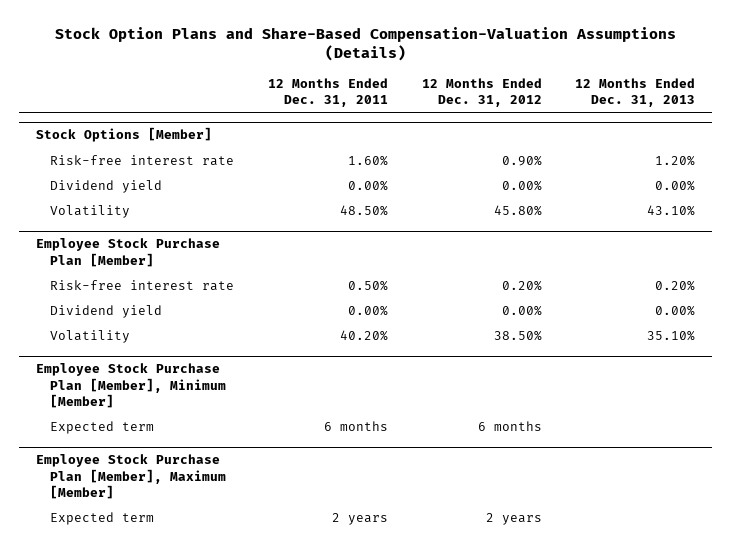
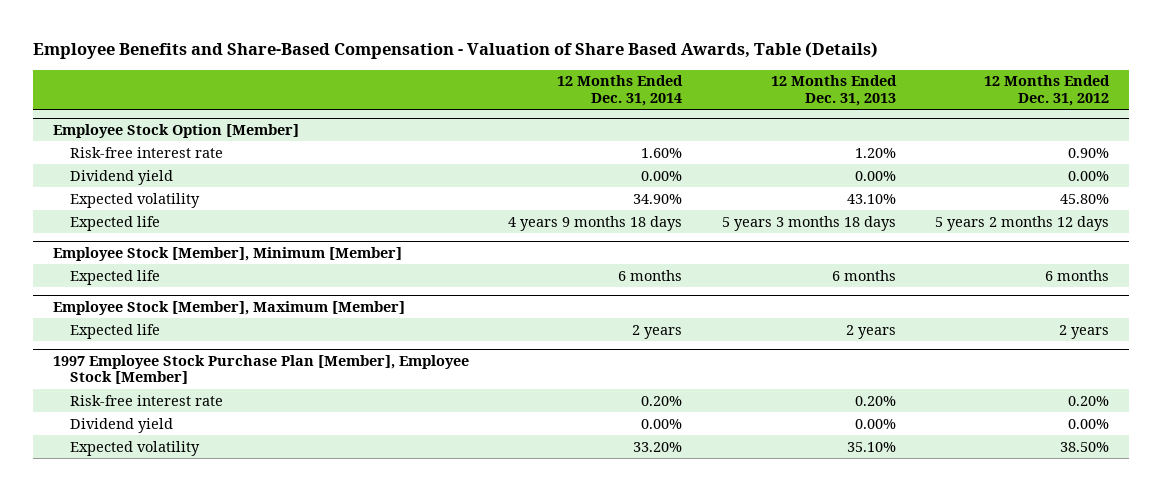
[54,26,676,62] Stock Option Plans and Share-Based Compensation-Valuation Assumptions (Details) -> [33,42,879,60] Employee Benefits and Share-Based Compensation - Valuation of Share Based Awards, Table (Details)
[267,78,388,108] 12 Months Ended Dec. 31, 2011 -> none
none -> [557,75,684,106] 12 Months Ended Dec. 31, 2014
[35,127,212,143] Stock Options [Member] -> [52,123,299,138] Employee Stock Option [Member]
[50,205,131,219] Volatility -> [69,192,200,208] Expected volatility
none -> [69,215,160,231] Expected life
none -> [52,246,402,261] Employee Stock [Member], Minimum [Member]
none -> [69,269,160,285] Expected life
none -> [52,300,405,315] Employee Stock [Member], Maximum [Member]
none -> [69,323,160,339] Expected life
[35,238,220,267] Employee Stock Purchase Plan [Member] -> [52,354,469,385] 1997 Employee Stock Purchase Plan [Member], Employee Stock [Member]
[35,363,227,409] Employee Stock Purchase Plan [Member], Minimum [Member] -> none
[50,421,155,435] Expected term -> none
[35,454,227,500] Employee Stock Purchase Plan [Member], Maximum [Member] -> none
[50,512,155,526] Expected term -> none
[50,330,131,344] Volatility -> [69,440,200,456] Expected volatility

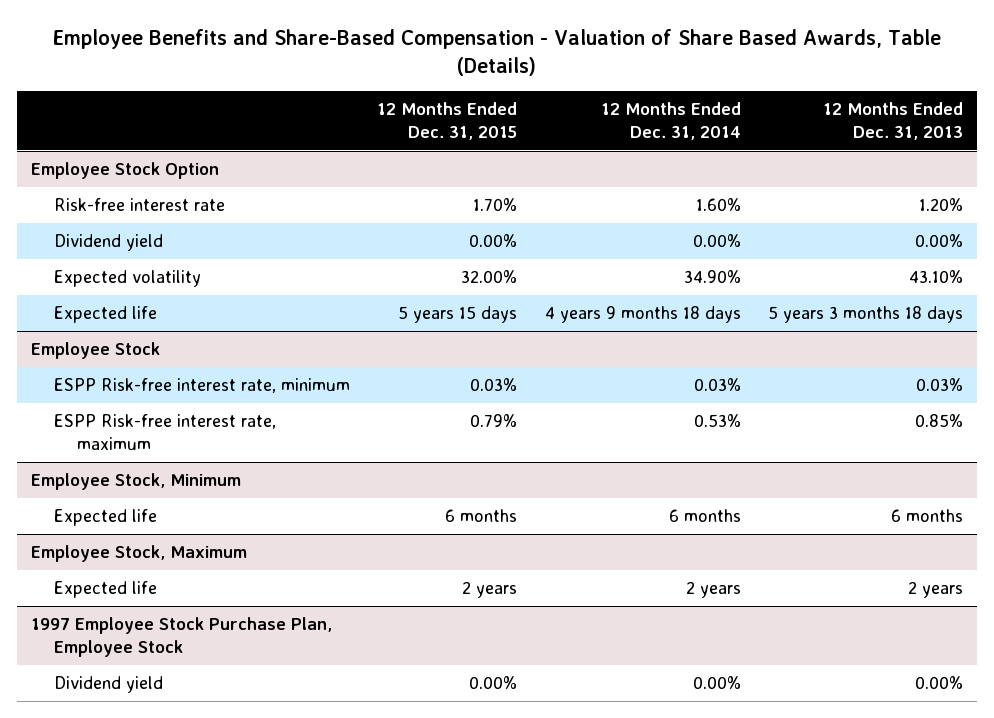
[984,75,1111,106] 12 Months Ended Dec. 31, 2012 -> none
none -> [377,102,518,141] 12 Months Ended Dec. 31, 2015
[52,123,299,138] Employee Stock Option [Member] -> [30,162,219,180] Employee Stock Option
none -> [30,342,160,360] Employee Stock
none -> [53,378,350,394] ESPP Risk-free interest rate, minimum
none -> [53,414,276,450] ESPP Risk-free interest rate, maximum
[52,246,402,261] Employee Stock [Member], Minimum [Member] -> [30,473,241,491] Employee Stock, Minimum
[52,300,405,315] Employee Stock [Member], Maximum [Member] -> [30,545,247,563] Employee Stock, Maximum
[69,394,223,406] Risk-free interest rate -> none
[52,354,469,385] 1997 Employee Stock Purchase Plan [Member], Employee Stock [Member] -> [30,617,332,657] 1997 Employee Stock Purchase Plan, Employee Stock
[69,440,200,456] Expected volatility -> none

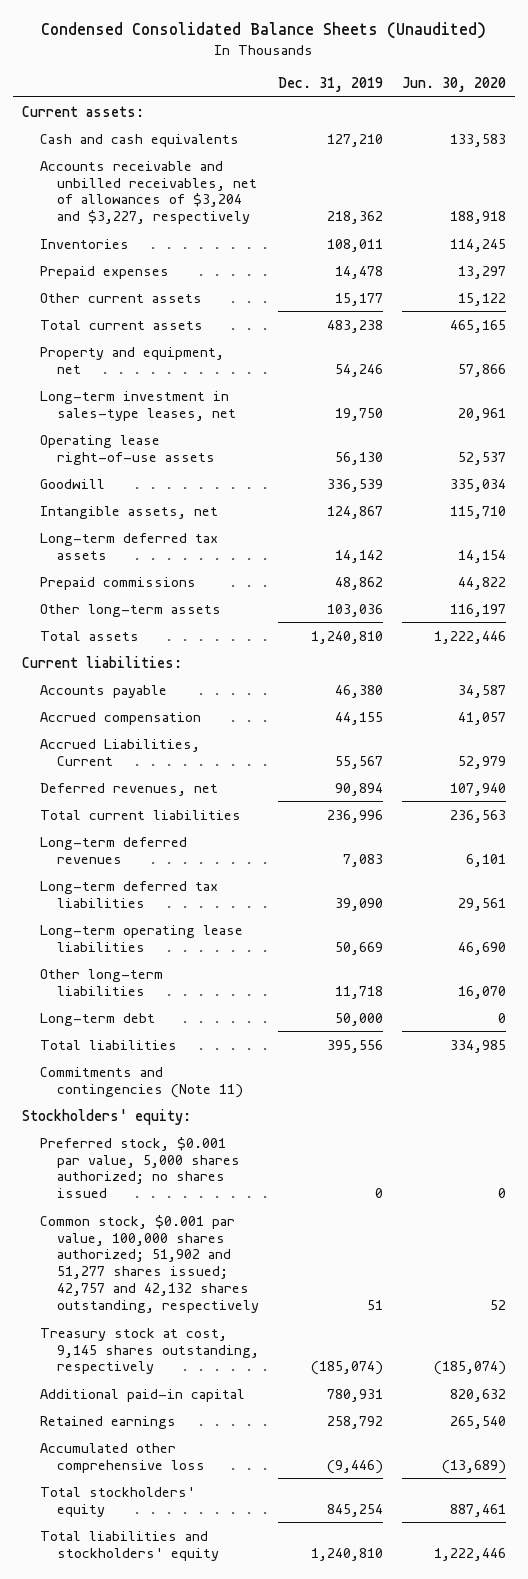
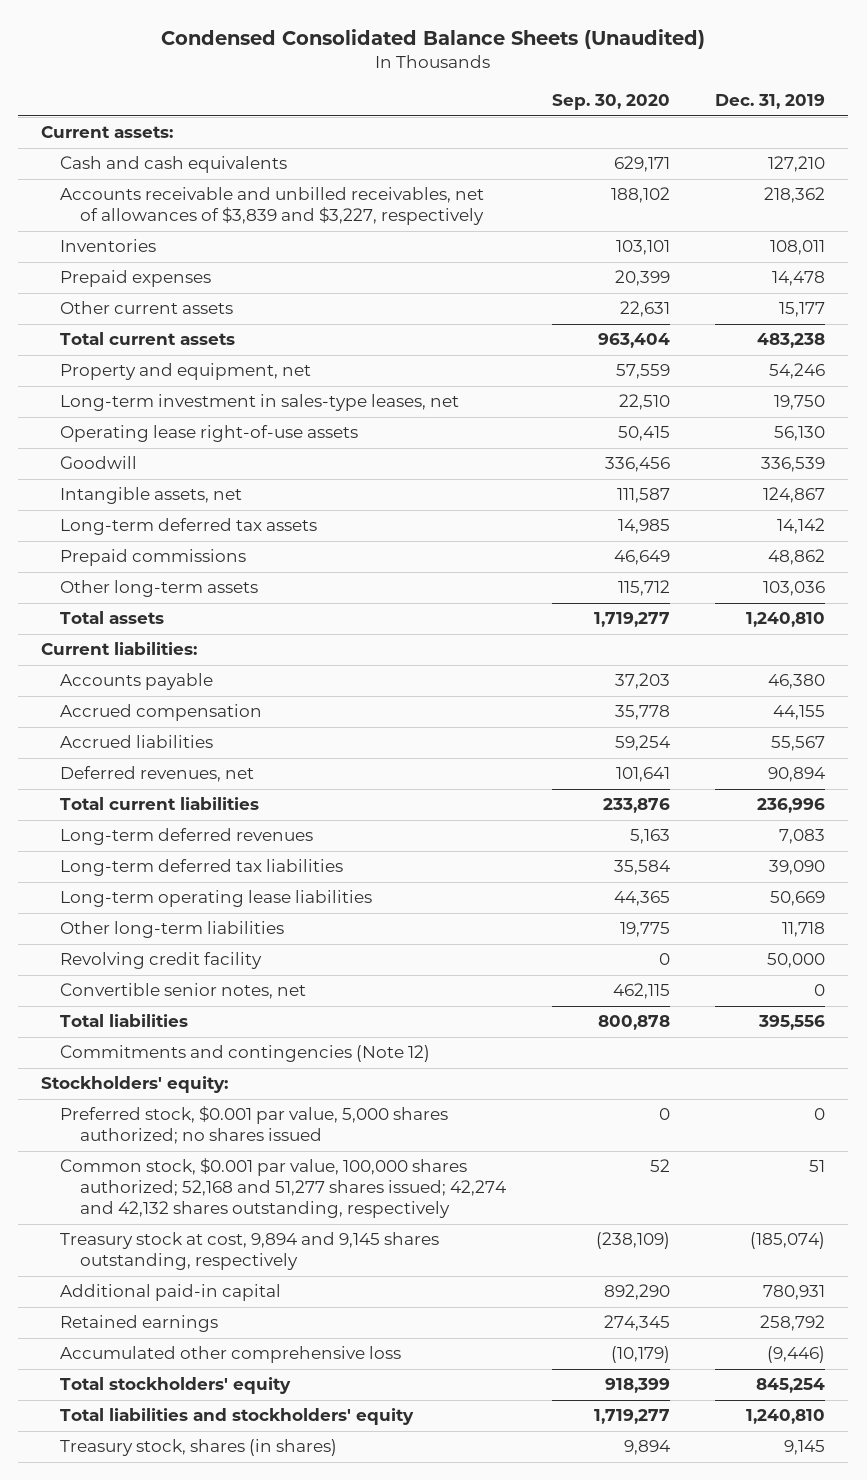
[401,77,506,93] Jun. 30, 2020 -> none
none -> [551,94,670,111] Sep. 30, 2020
[39,160,258,225] Accounts receivable and unbilled receivables, net of allowances of $3,204 and $3,227, respectively -> [60,187,485,226] Accounts receivable and unbilled receivables, net of allowances of $3,839 and $3,227, respectively
[39,738,200,766] Accrued Liabilities, Current -> [60,735,214,749] Accrued liabilities
[39,1012,155,1026] Long-term debt -> none
none -> [60,952,263,970] Revolving credit facility
none -> [60,983,307,1000] Convertible senior notes, net
[39,1066,244,1098] Commitments and contingencies (Note 11) -> [60,1045,431,1063] Commitments and contingencies (Note 12)
[39,1214,260,1313] Common stock, $0.001 par value, 100,000 shares authorized; 51,902 and 51,277 shares issued; 42,757 and 42,132 shares outstanding, respectively -> [60,1158,506,1219] Common stock, $0.001 par value, 100,000 shares authorized; 52,168 and 51,277 shares issued; 42,274 and 42,132 shares outstanding, respectively
[39,1327,260,1375] Treasury stock at cost, 9,145 shares outstanding, respectively -> [60,1232,440,1271] Treasury stock at cost, 9,894 and 9,145 shares outstanding, respectively
none -> [60,1439,338,1457] Treasury stock, shares (in shares)

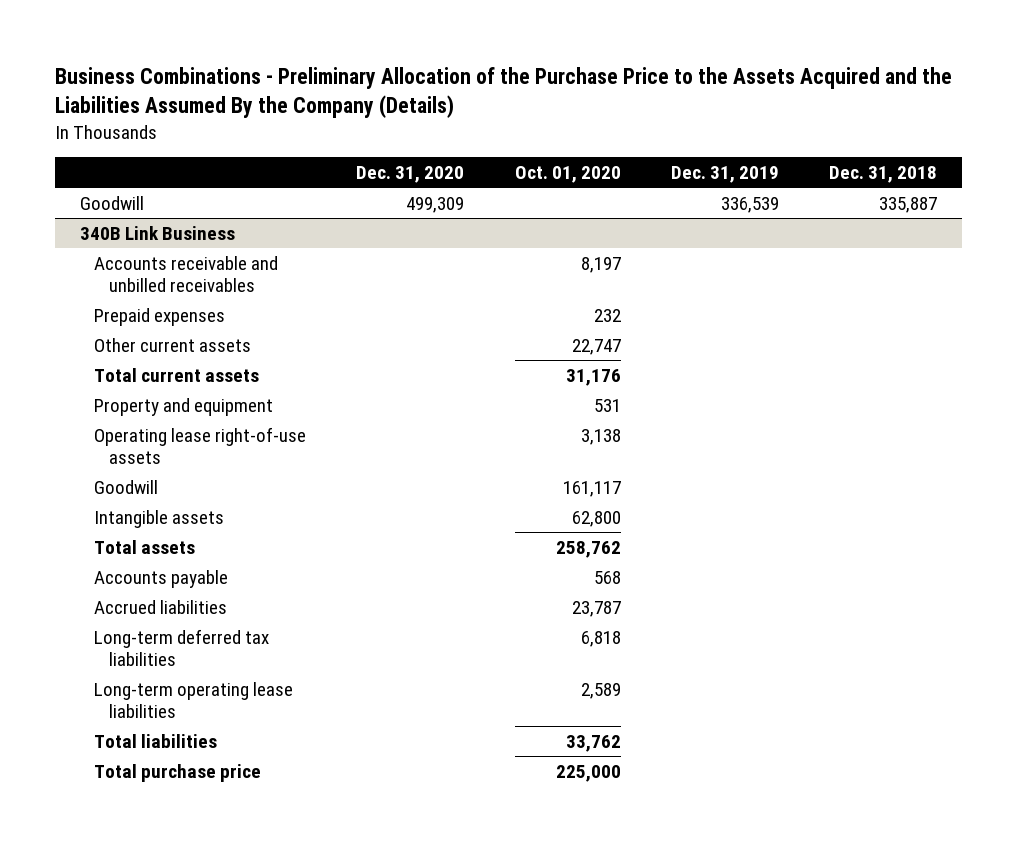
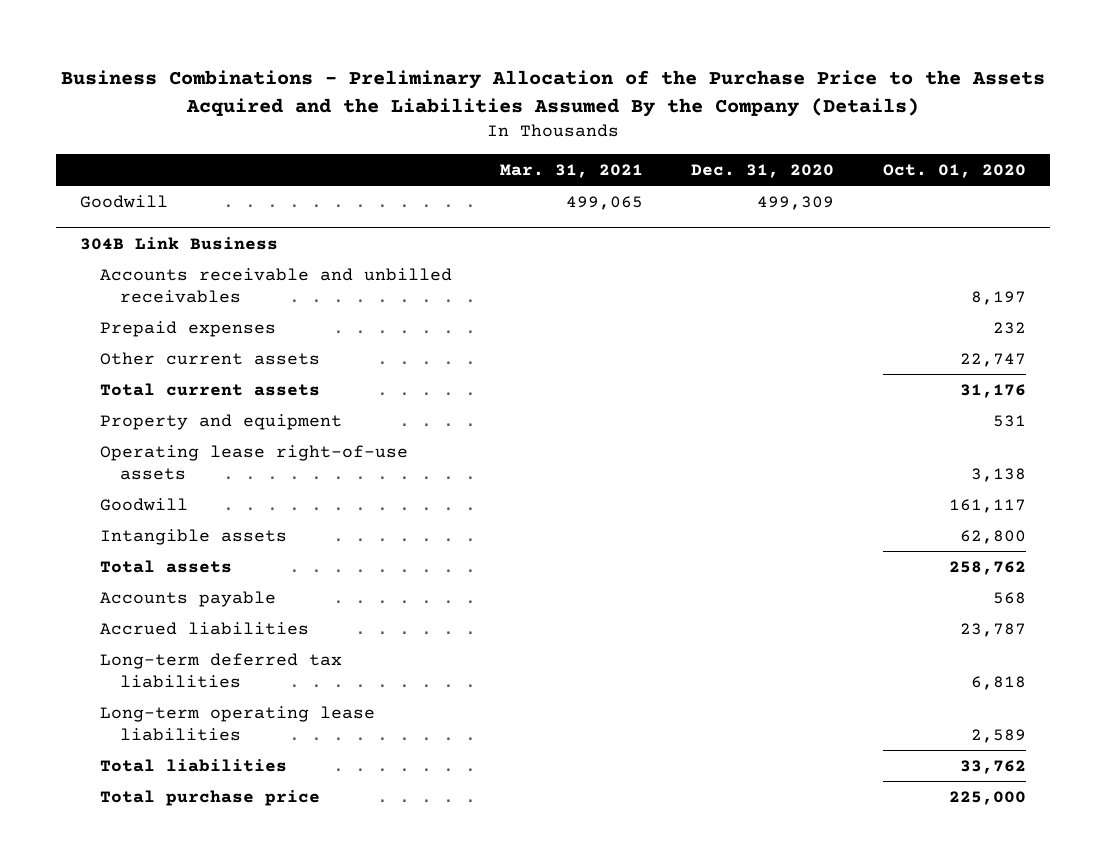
[670,165,779,183] Dec. 31, 2019 -> none
[829,165,938,183] Dec. 31, 2018 -> none
none -> [500,163,644,178] Mar. 31, 2021
[79,225,235,240] 340B Link Business -> [80,236,279,250] 304B Link Business

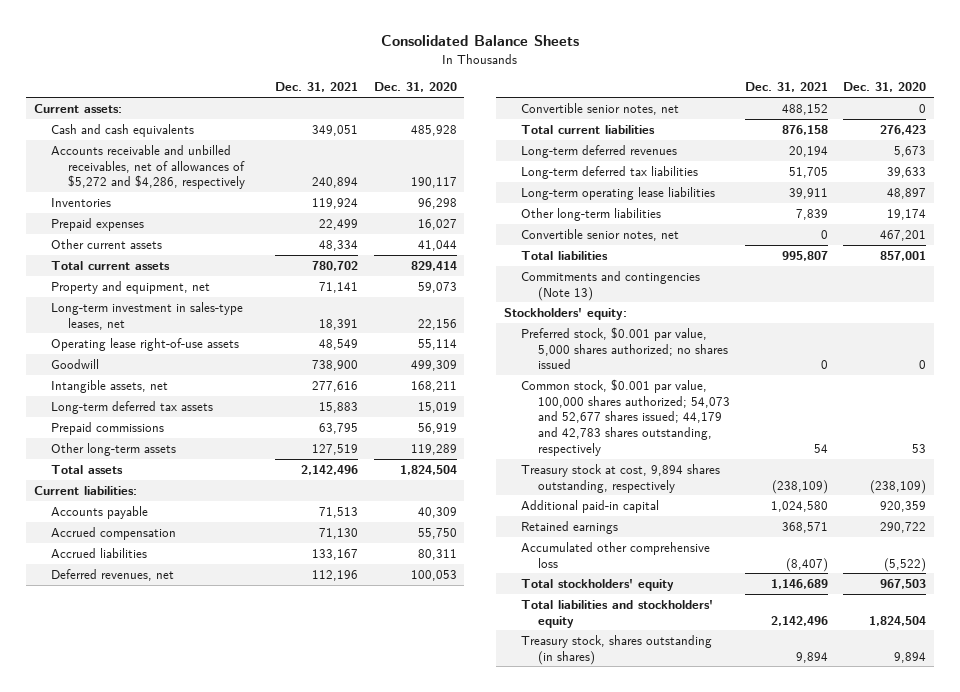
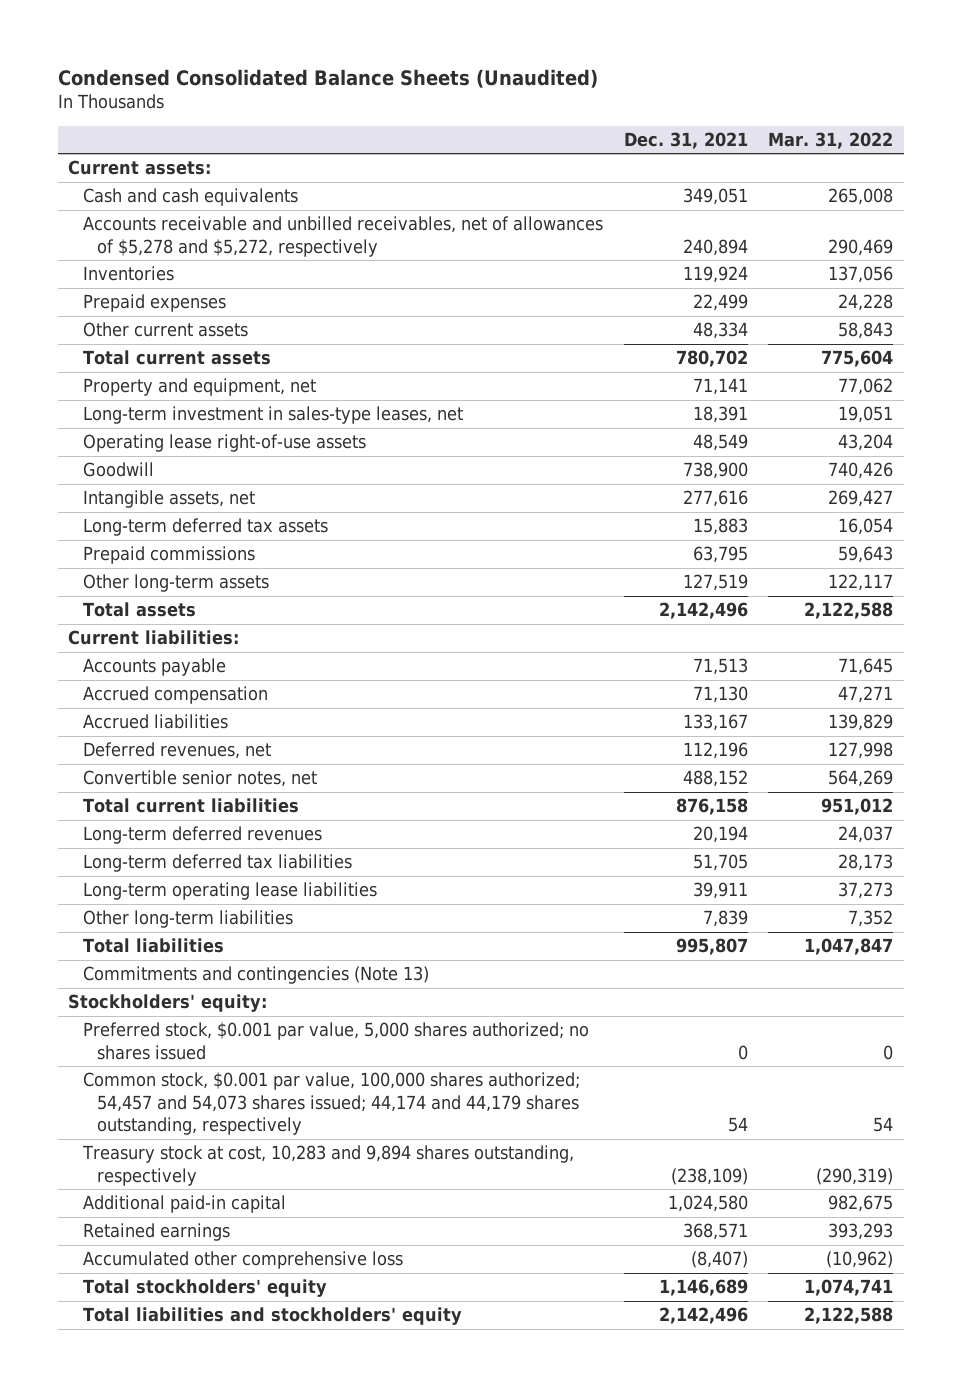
[381,35,580,47] Consolidated Balance Sheets -> [57,68,598,88] Condensed Consolidated Balance Sheets (Unaudited)
[373,82,457,93] Dec. 31, 2020 -> none
none -> [768,131,894,149] Mar. 31, 2022
[51,144,246,190] Accounts receivable and unbilled receivables, net of allowances of $5,272 and $4,286, respectively -> [82,216,603,257] Accounts receivable and unbilled receivables, net of allowances of $5,278 and $5,272, respectively
[520,228,679,241] Convertible senior notes, net -> none
[520,378,731,456] Common stock, $0.001 par value, 100,000 shares authorized; 54,073 and 52,677 shares issued; 44,179 and 42,783 shares outstanding, respectively -> [82,1072,580,1136] Common stock, $0.001 par value, 100,000 shares authorized; 54,457 and 54,073 shares issued; 44,174 and 44,179 shares outstanding, respectively
[520,463,720,493] Treasury stock at cost, 9,894 shares outstanding, respectively -> [81,1145,574,1186] Treasury stock at cost, 10,283 and 9,894 shares outstanding, respectively
[520,634,712,665] Treasury stock, shares outstanding (in shares) -> none

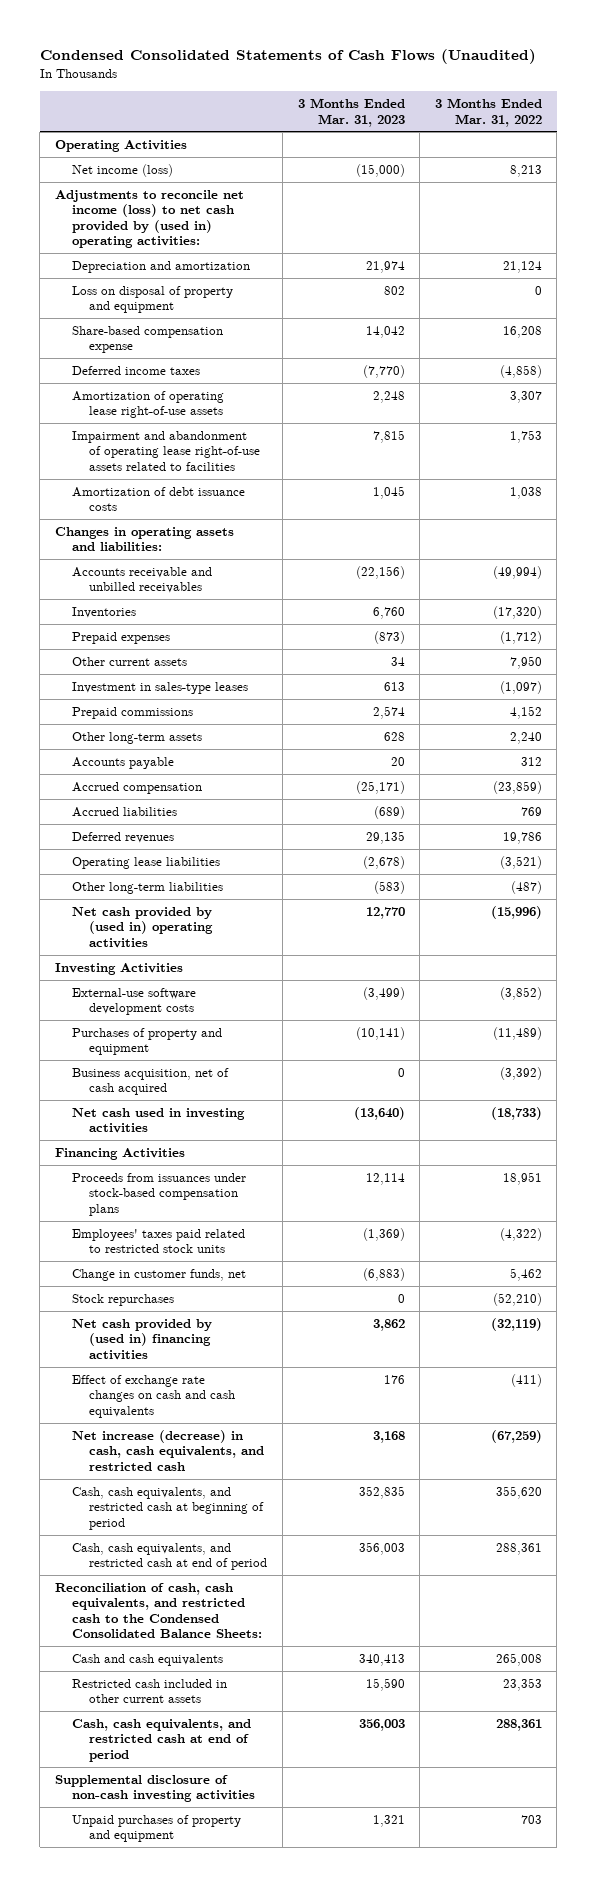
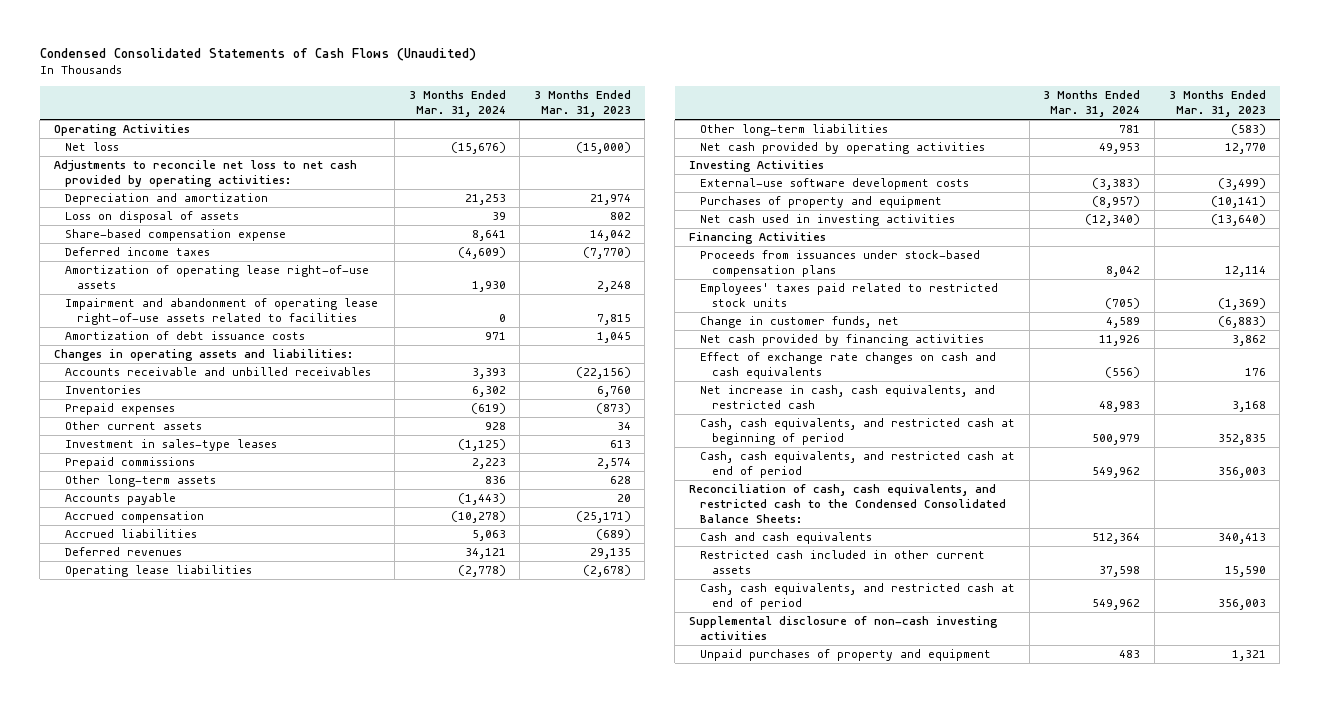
[434,98,542,127] 3 Months Ended Mar. 31, 2022 -> none
none -> [408,90,506,117] 3 Months Ended Mar. 31, 2024
[72,163,174,177] Net income (loss) -> [65,142,120,152] Net loss
[54,189,244,249] Adjustments to reconcile net income (loss) to net cash provided by (used in) operating activities: -> [53,160,357,188] Adjustments to reconcile net loss to net cash provided by operating activities:
[72,285,234,314] Loss on disposal of property and equipment -> [65,211,240,224] Loss on disposal of assets
[72,906,214,948] Net cash provided by (used in) operating activities -> [700,142,986,155] Net cash provided by operating activities
[72,1067,230,1096] Business acquisition, net of cash acquired -> none
[72,1293,175,1306] Stock repurchases -> none
[72,1318,213,1360] Net cash provided by (used in) financing activities -> [700,334,985,347] Net cash provided by financing activities
[72,1429,265,1471] Net increase (decrease) in cash, cash equivalents, and restricted cash -> [700,385,996,410] Net increase in cash, cash equivalents, and restricted cash

